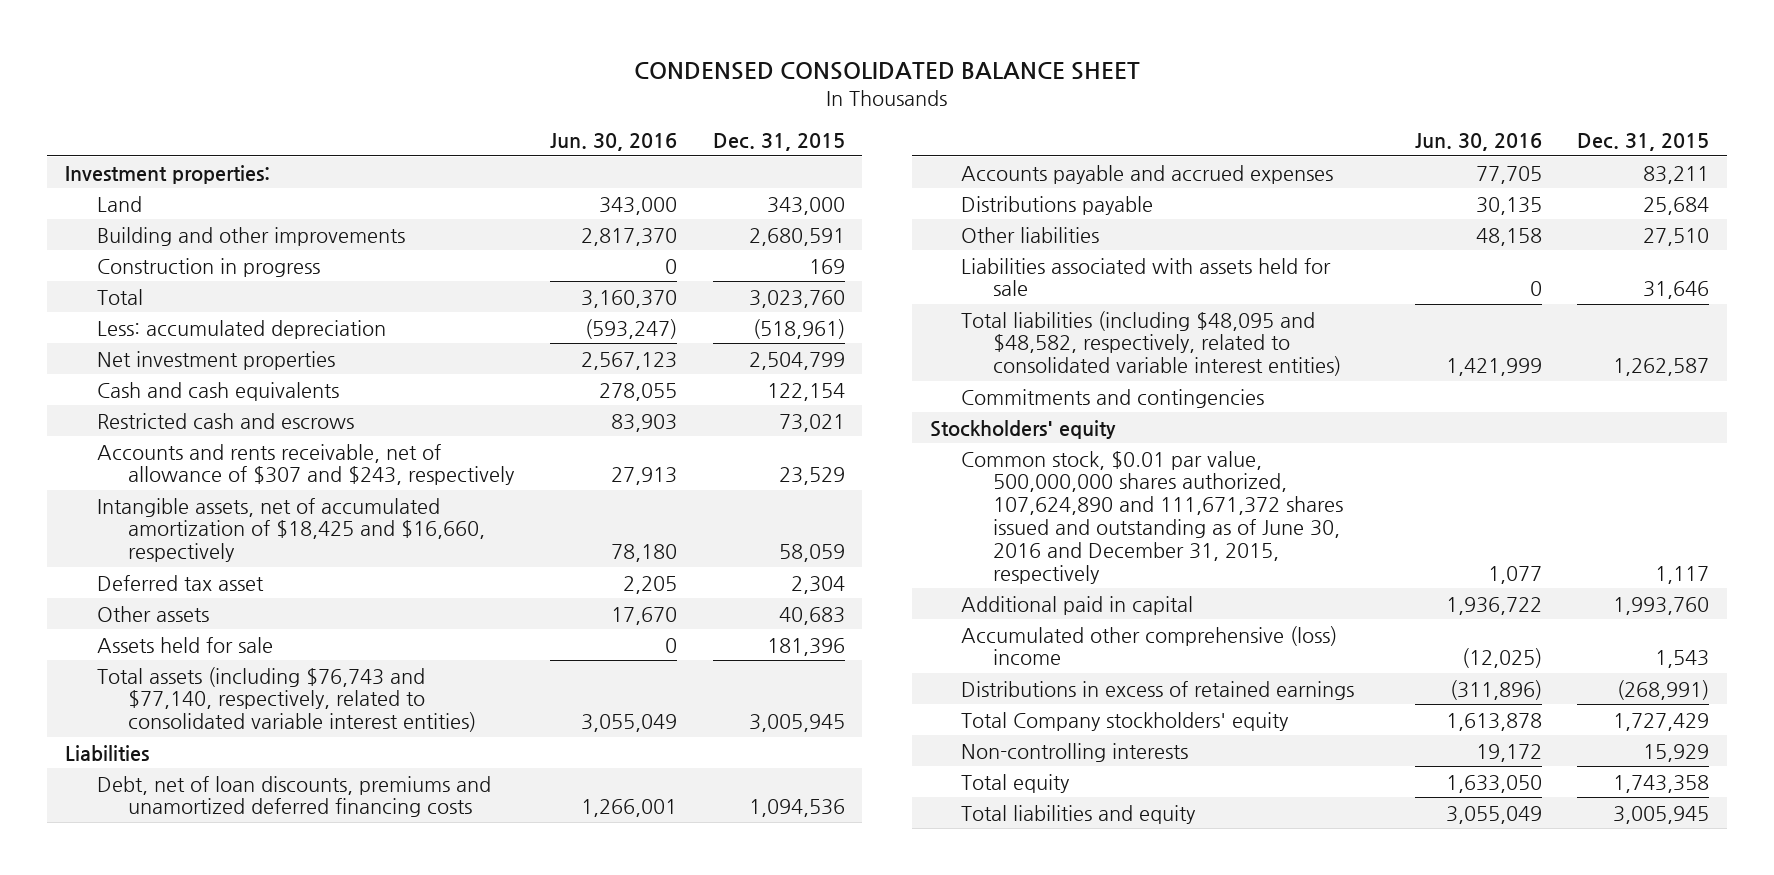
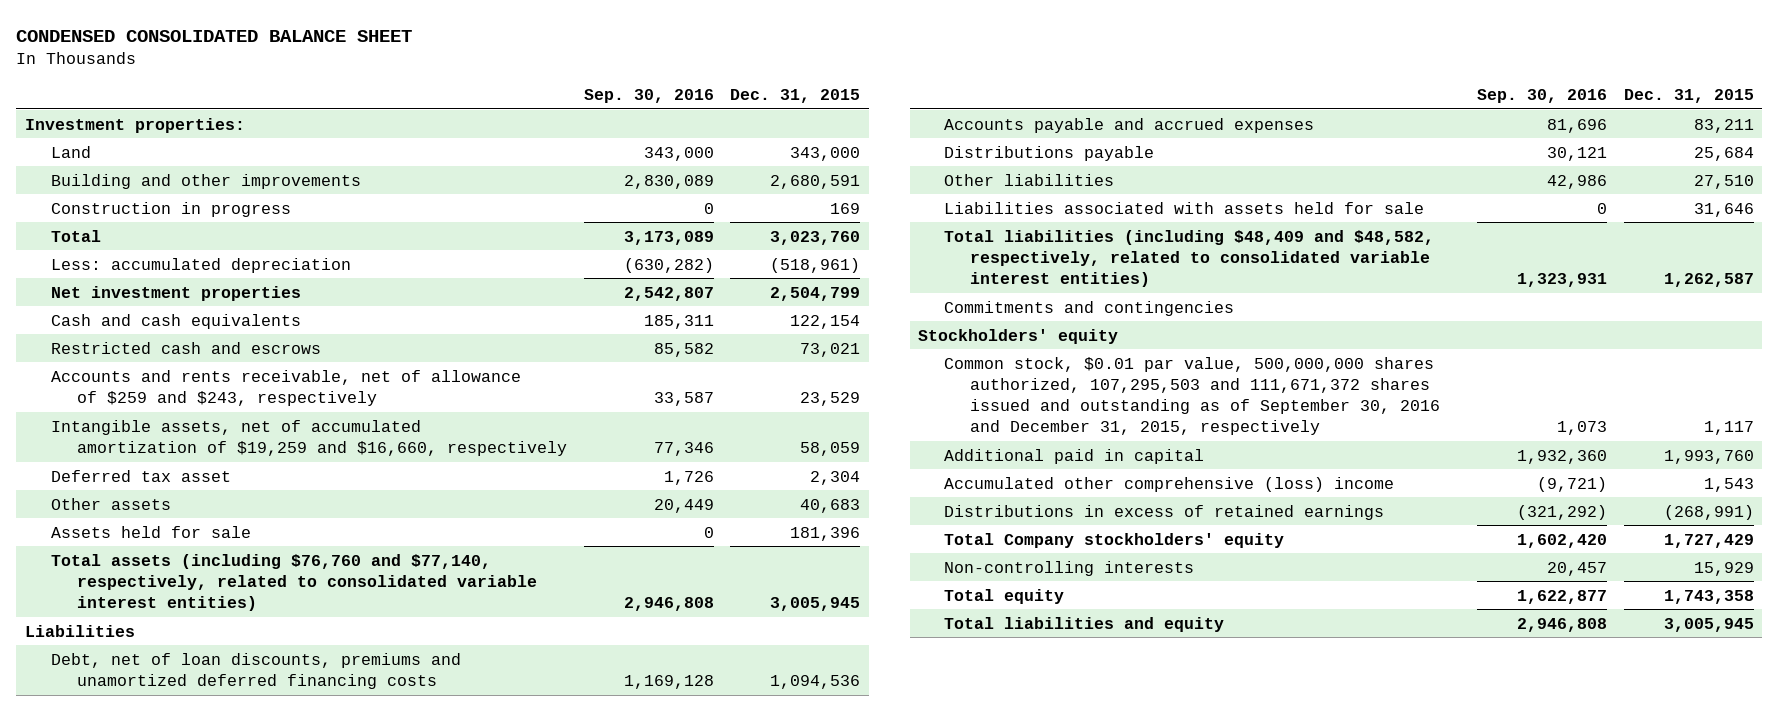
[549,132,677,151] Jun. 30, 2016 -> none
none -> [583,88,714,103] Sep. 30, 2016
[96,443,516,486] Accounts and rents receivable, net of allowance of $307 and $243, respectively -> [50,369,521,406] Accounts and rents receivable, net of allowance of $259 and $243, respectively
[96,497,486,563] Intangible assets, net of accumulated amortization of $18,425 and $16,660, respectively -> [50,419,567,456] Intangible assets, net of accumulated amortization of $19,259 and $16,660, respectively
[96,666,477,733] Total assets (including $76,743 and $77,140, respectively, related to consolidated variable interest entities) -> [50,553,537,611] Total assets (including $76,760 and $77,140, respectively, related to consolidated variable interest entities)
[961,310,1341,377] Total liabilities (including $48,095 and $48,582, respectively, related to consolidated variable interest entities) -> [944,229,1435,287] Total liabilities (including $48,409 and $48,582, respectively, related to consolidated variable interest entities)
[961,450,1343,584] Common stock, $0.01 par value, 500,000,000 shares authorized, 107,624,890 and 111,671,372 shares issued and outstanding as of June 30, 2016 and December 31, 2015, respectively -> [944,356,1441,435] Common stock, $0.01 par value, 500,000,000 shares authorized, 107,295,503 and 111,671,372 shares issued and outstanding as of September 30, 2016 and December 31, 2015, respectively

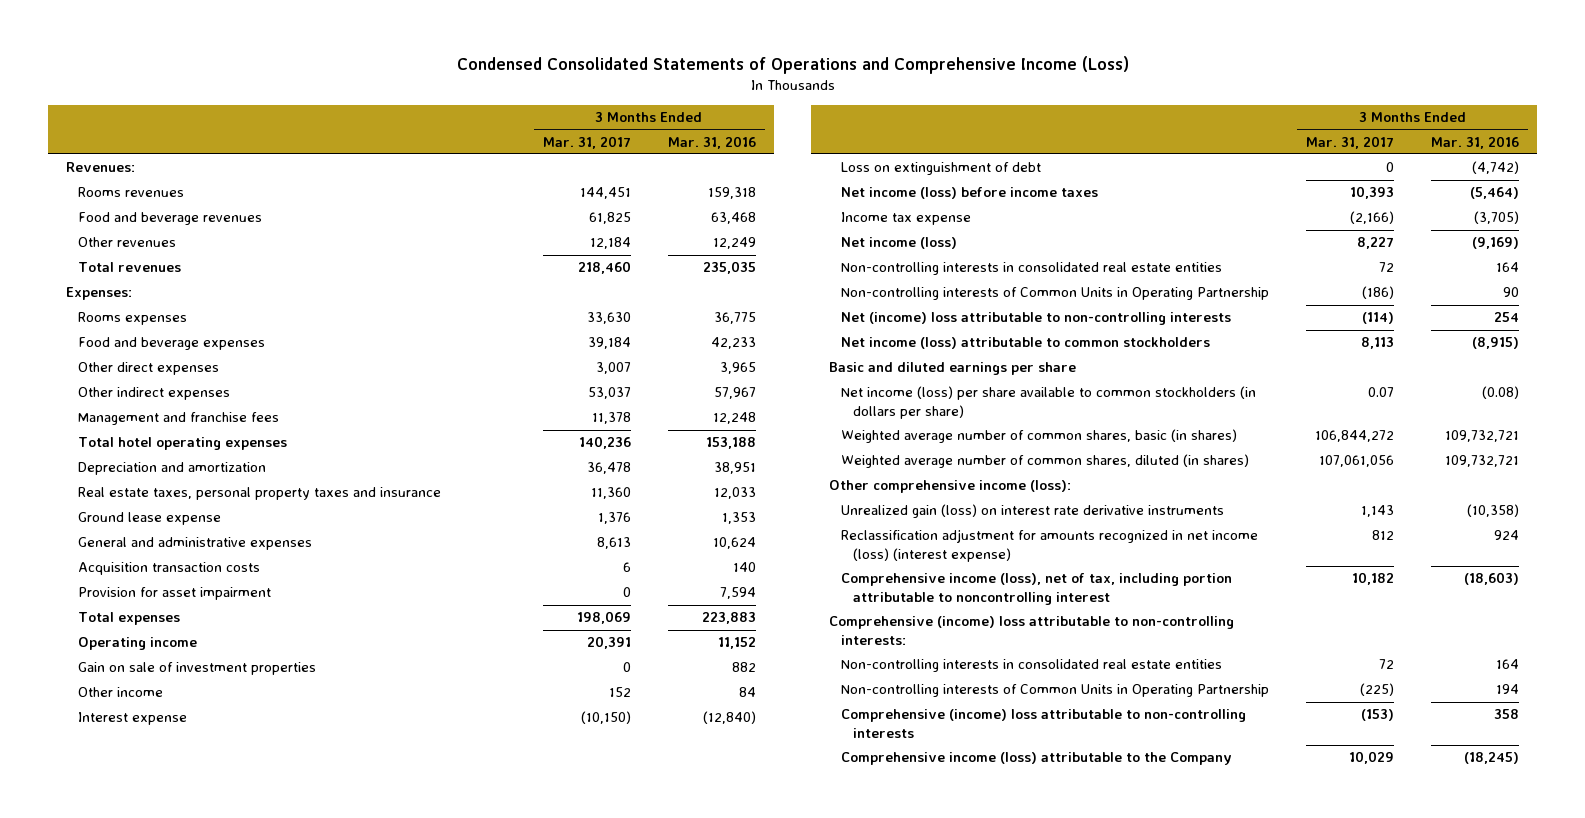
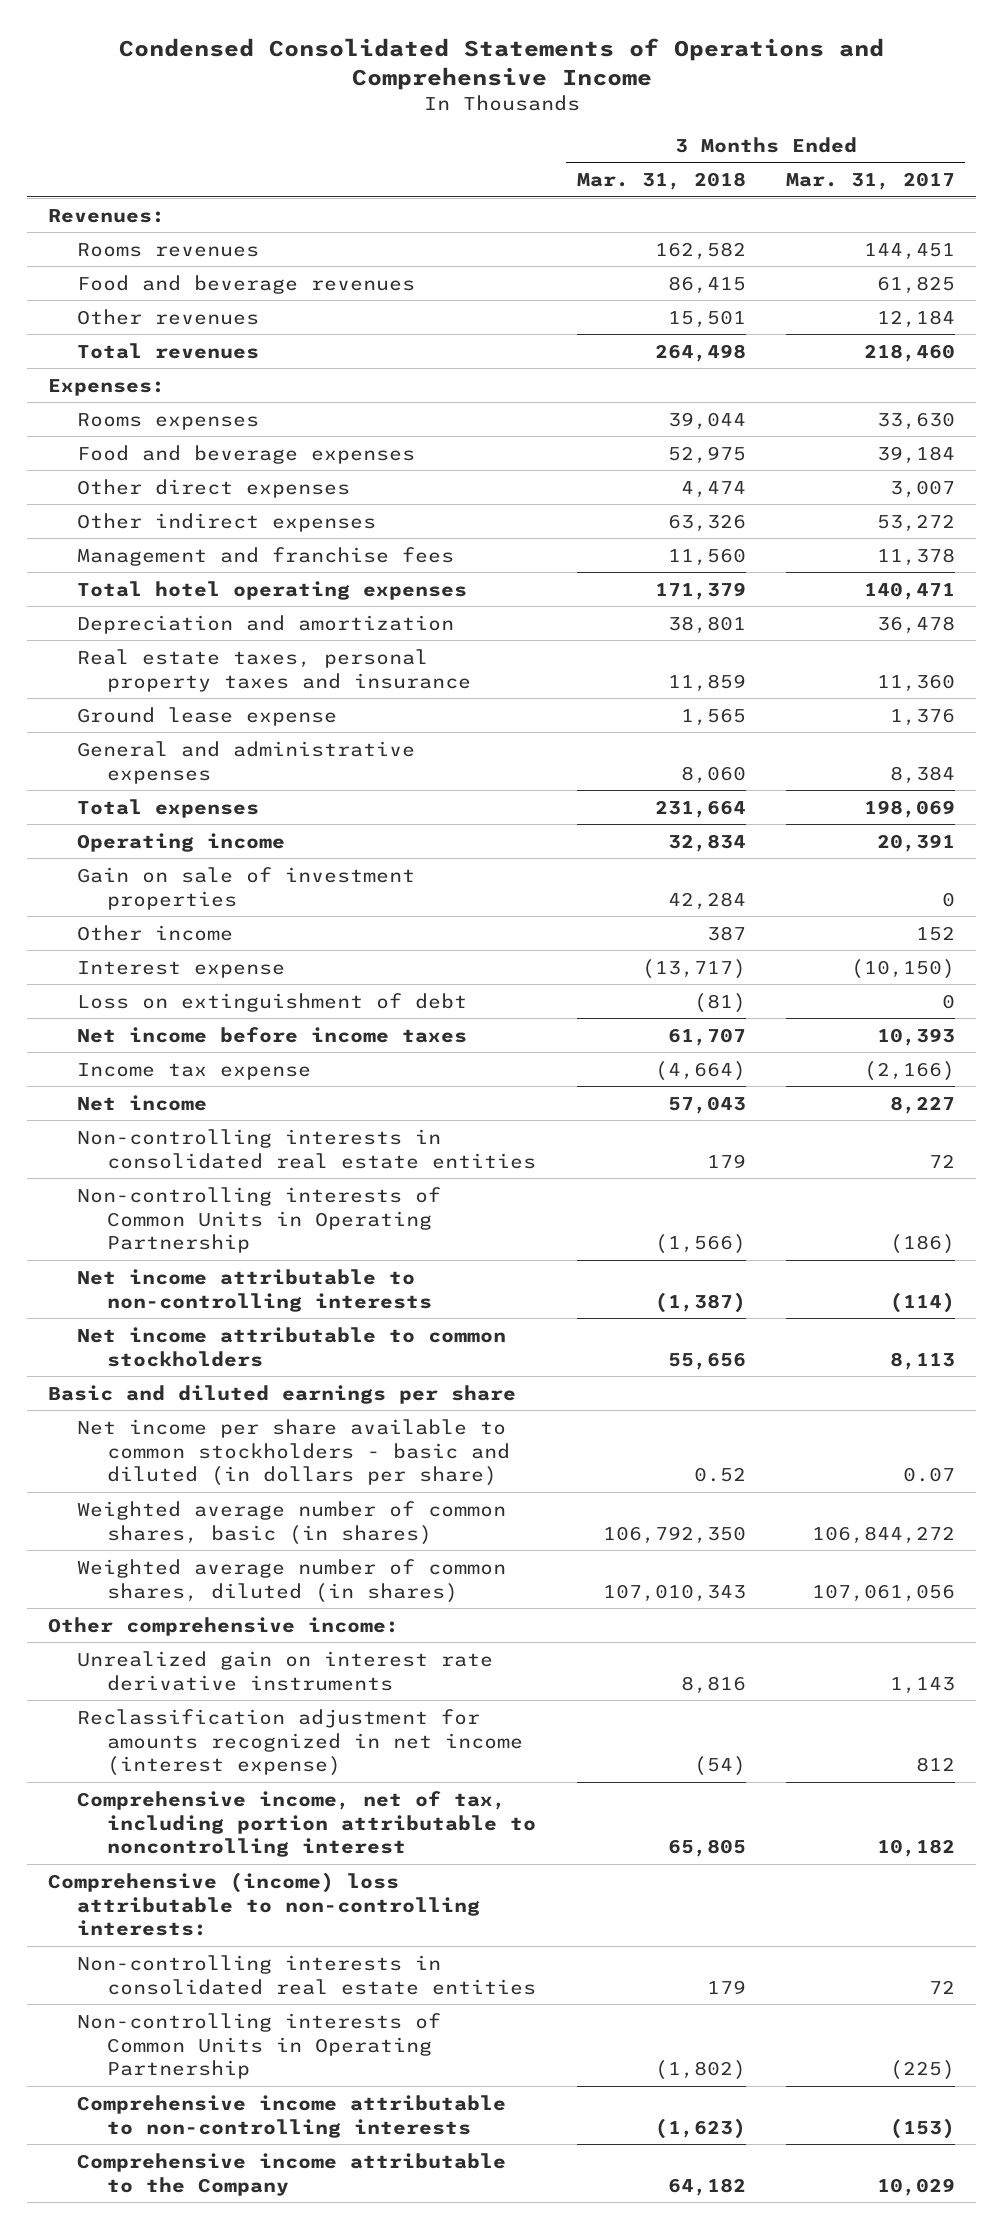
[456,56,1129,75] Condensed Consolidated Statements of Operations and Comprehensive Income (Loss) -> [118,38,884,90] Condensed Consolidated Statements of Operations and Comprehensive Income
[667,135,756,149] Mar. 31, 2016 -> none
none -> [576,172,746,191] Mar. 31, 2018
[587,387,631,400] 53,037 -> [877,513,956,532] 53,272
[578,436,631,450] 140,236 -> [864,581,956,600] 140,471
[78,562,261,576] Acquisition transaction costs -> none
[78,587,272,601] Provision for asset impairment -> none
[596,537,631,550] 8,613 -> [890,765,956,784] 8,384
[841,187,1099,200] Net income (loss) before income taxes -> [77,1026,468,1043] Net income before income taxes
[841,237,958,250] Net income (loss) -> [77,1094,208,1111] Net income
[841,312,1232,326] Net (income) loss attributable to non-controlling interests -> [77,1268,432,1312] Net income attributable to non-controlling interests
[841,337,1211,350] Net income (loss) attributable to common stockholders -> [77,1326,507,1367] Net income attributable to common stockholders
[841,386,1257,419] Net income (loss) per share available to common stockholders (in dollars per share) -> [77,1418,510,1487] Net income per share available to common stockholders - basic and diluted (in dollars per share)
[829,480,1072,494] Other comprehensive income (loss): -> [47,1616,399,1636] Other comprehensive income:
[841,504,1225,519] Unrealized gain (loss) on interest rate derivative instruments -> [77,1650,494,1691] Unrealized gain on interest rate derivative instruments
[841,529,1259,562] Reclassification adjustment for amounts recognized in net income (loss) (interest expense) -> [77,1708,523,1777] Reclassification adjustment for amounts recognized in net income (interest expense)
[841,573,1233,605] Comprehensive income (loss), net of tax, including portion attributable to noncontrolling interest -> [77,1790,536,1858] Comprehensive income, net of tax, including portion attributable to noncontrolling interest
[841,709,1247,738] Comprehensive (income) loss attributable to non-controlling interests -> [77,2094,507,2138] Comprehensive income attributable to non-controlling interests
[841,752,1233,766] Comprehensive income (loss) attributable to the Company -> [77,2152,507,2196] Comprehensive income attributable to the Company

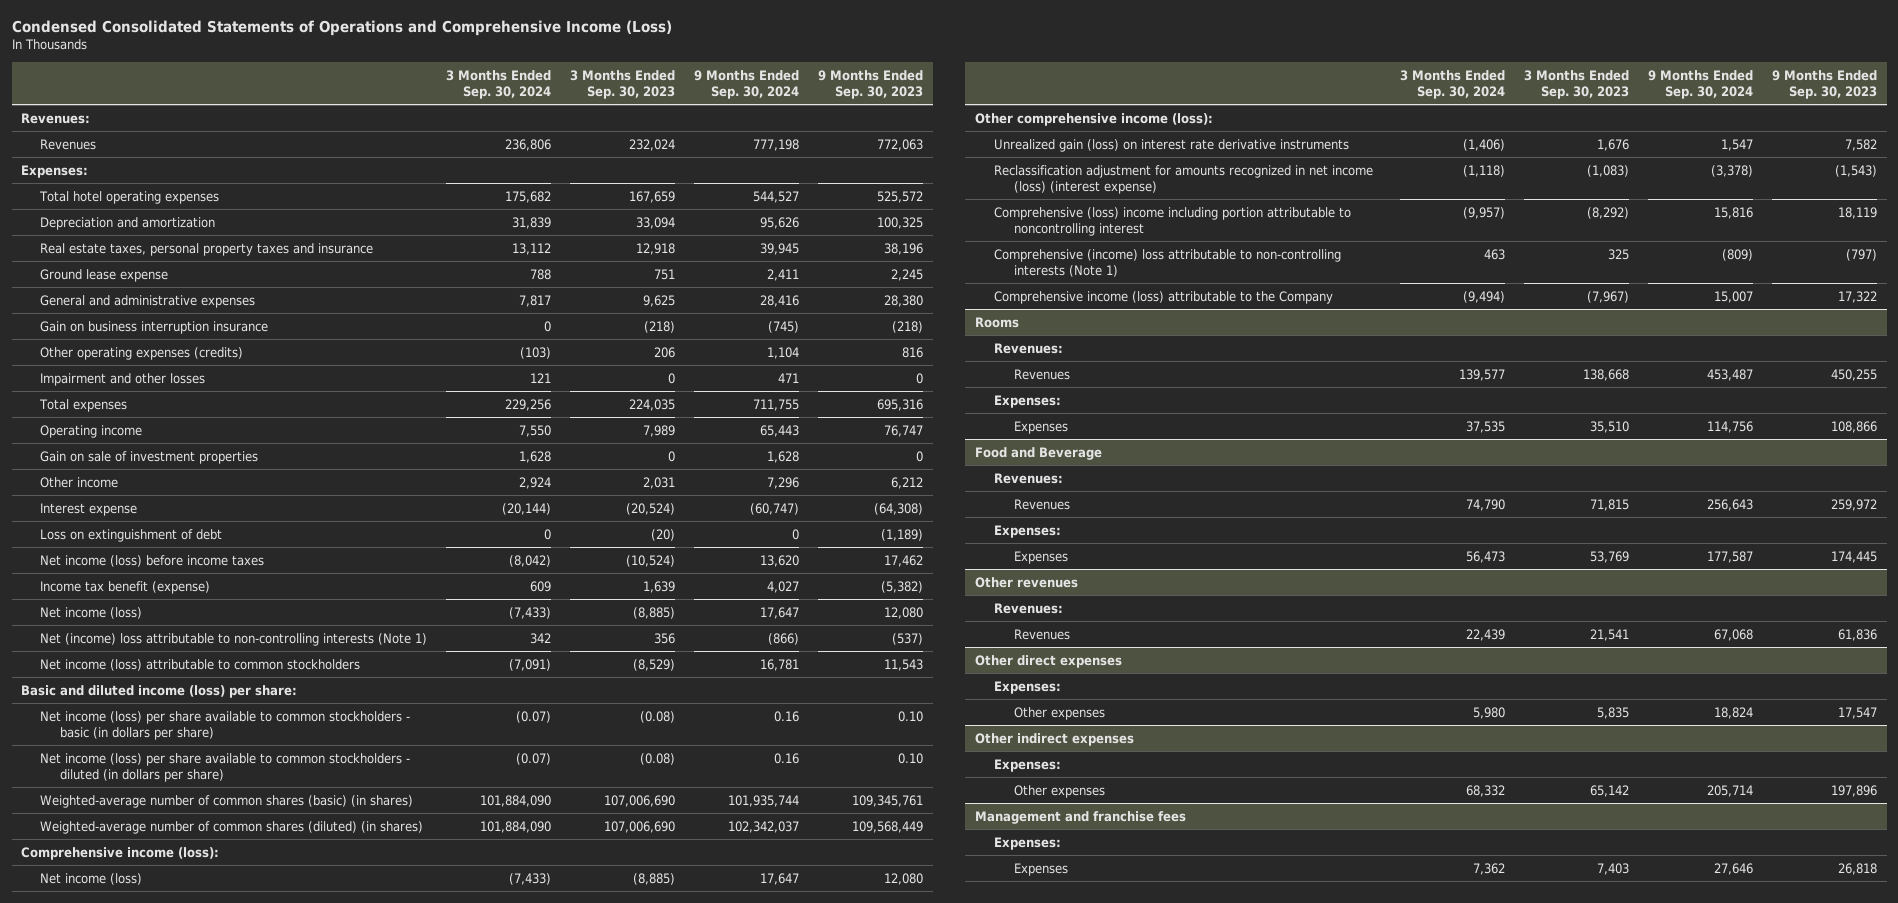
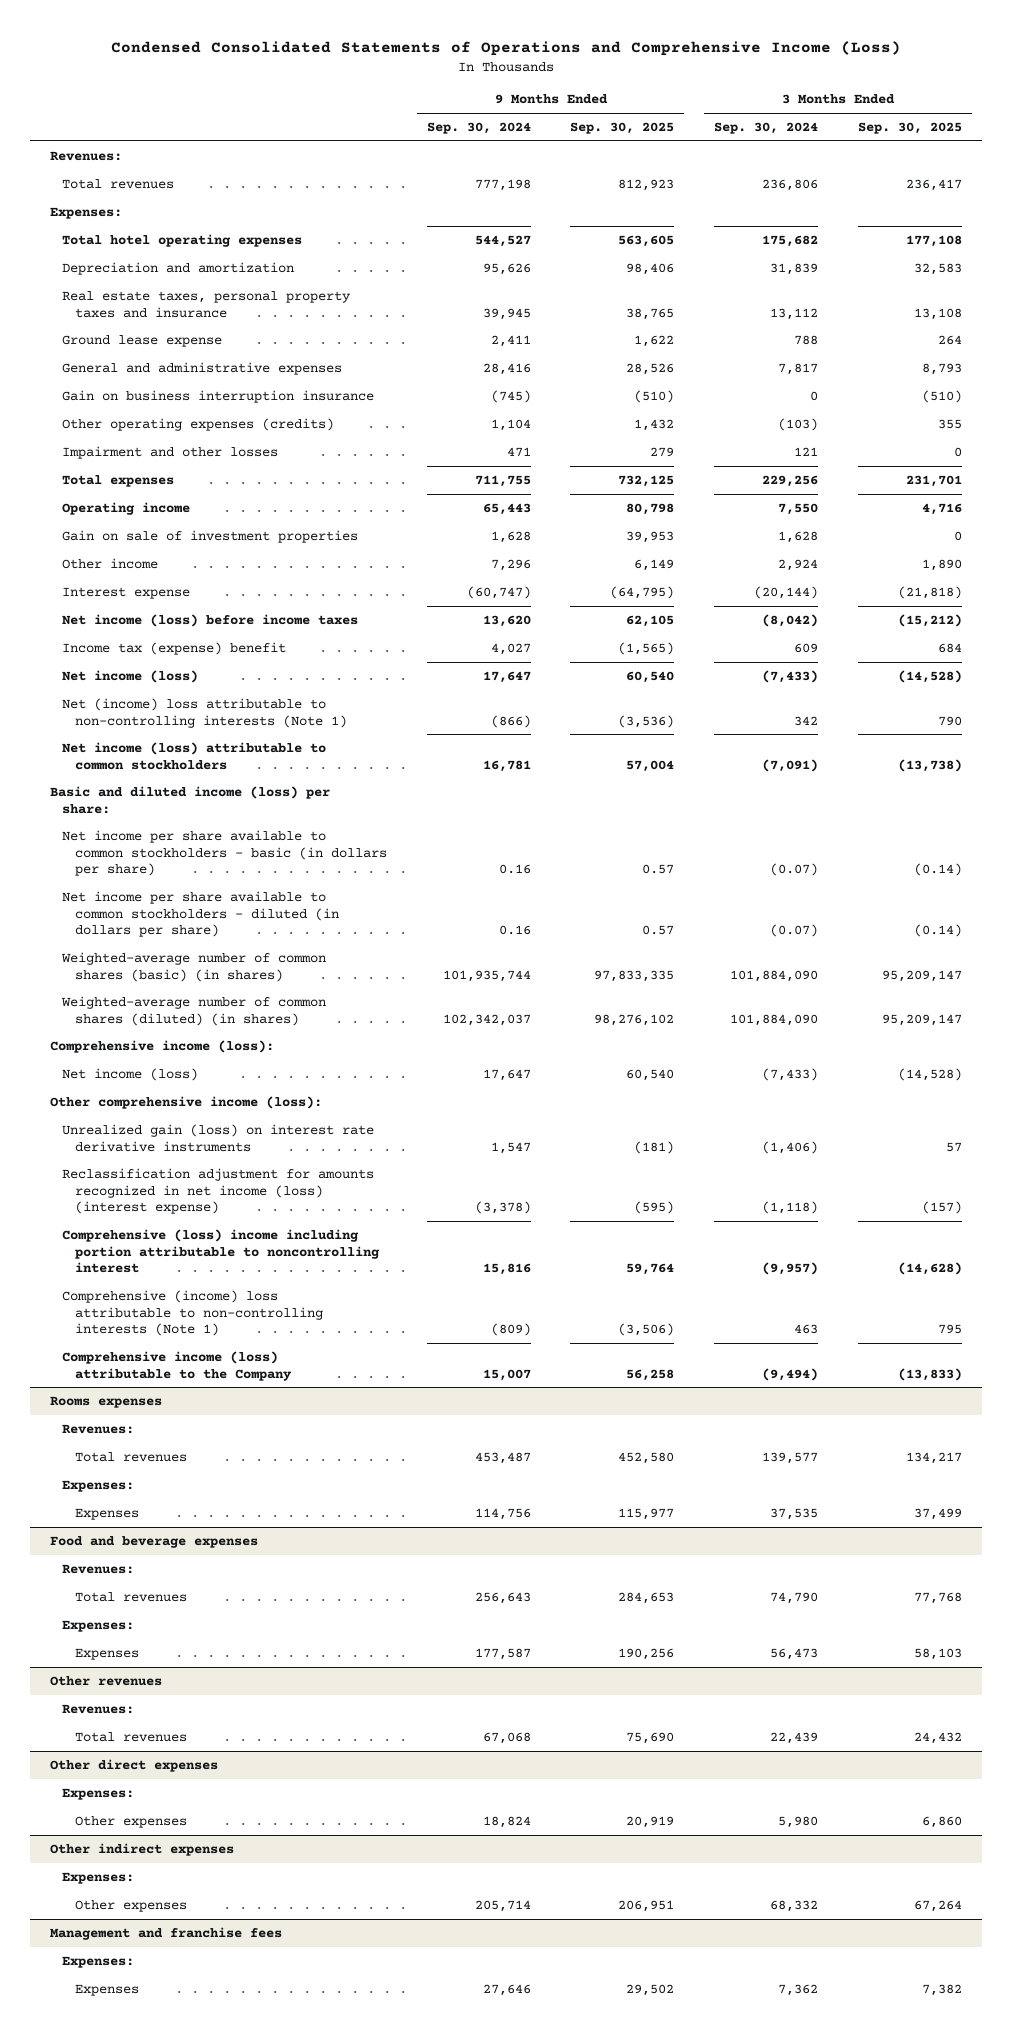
[570,69,676,100] 3 Months Ended Sep. 30, 2023 -> none
[818,69,924,100] 9 Months Ended Sep. 30, 2023 -> none
none -> [570,122,675,135] Sep. 30, 2025
none -> [858,122,963,135] Sep. 30, 2025
[40,138,97,150] Revenues -> [62,179,175,190] Total revenues
[40,528,223,542] Loss on extinguishment of debt -> none
[40,580,211,594] Income tax benefit (expense) -> [62,642,287,656] Income tax (expense) benefit
[40,710,411,740] Net income (loss) per share available to common stockholders - basic (in dollars per share) -> [62,830,387,877] Net income per share available to common stockholders - basic (in dollars per share)
[40,752,411,782] Net income (loss) per share available to common stockholders - diluted (in dollars per share) -> [62,891,339,938] Net income per share available to common stockholders - diluted (in dollars per share)
[974,316,1019,328] Rooms -> [50,1396,163,1409] Rooms expenses
[1013,368,1070,380] Revenues -> [74,1452,187,1463] Total revenues
[974,446,1102,460] Food and Beverage -> [50,1536,259,1549] Food and beverage expenses
[1013,498,1070,510] Revenues -> [74,1592,187,1603] Total revenues
[1013,628,1070,640] Revenues -> [74,1732,187,1743] Total revenues

